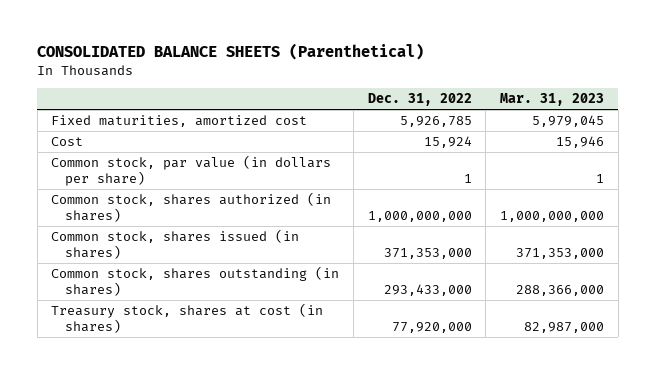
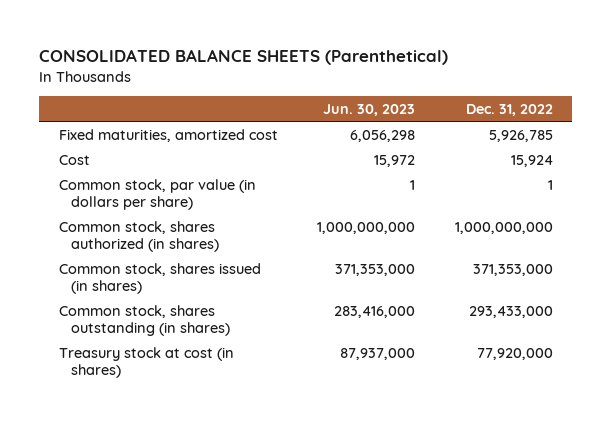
[500,93,605,107] Mar. 31, 2023 -> none
none -> [323,103,416,116] Jun. 30, 2023
[51,303,324,334] Treasury stock, shares at cost (in shares) -> [58,346,234,379] Treasury stock at cost (in shares)

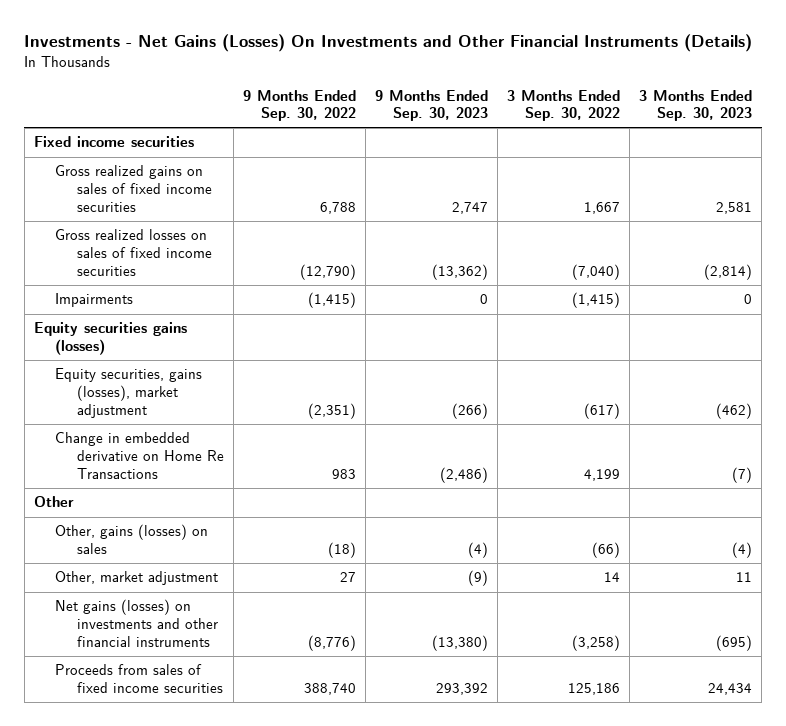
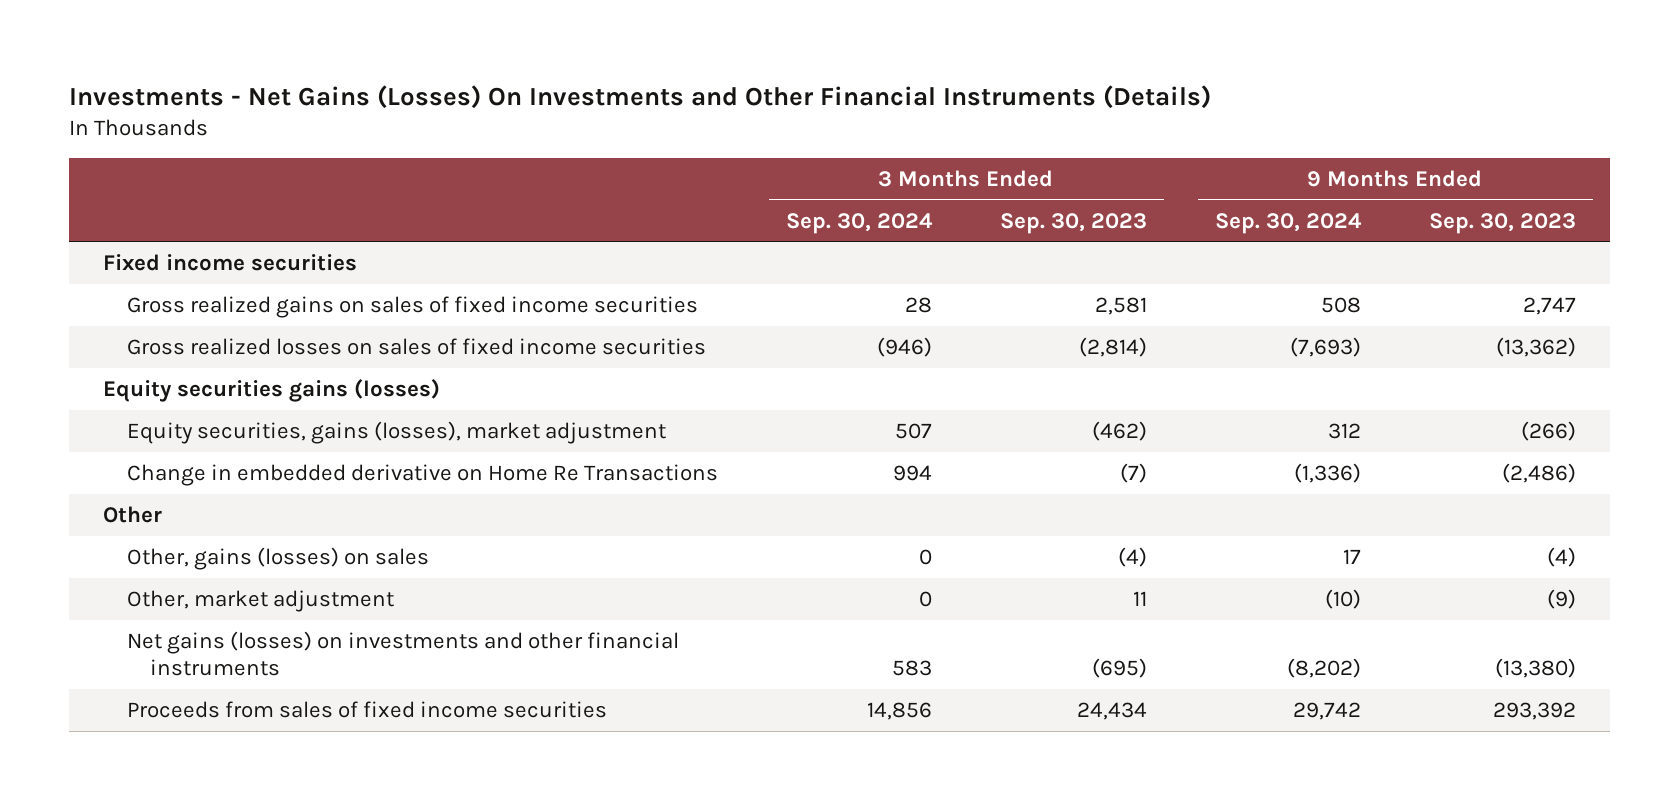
[242,89,356,122] 9 Months Ended Sep. 30, 2022 -> none
[507,89,621,122] 3 Months Ended Sep. 30, 2022 -> none
none -> [785,212,933,234] Sep. 30, 2024
none -> [1214,212,1362,234] Sep. 30, 2024
[55,293,134,308] Impairments -> none

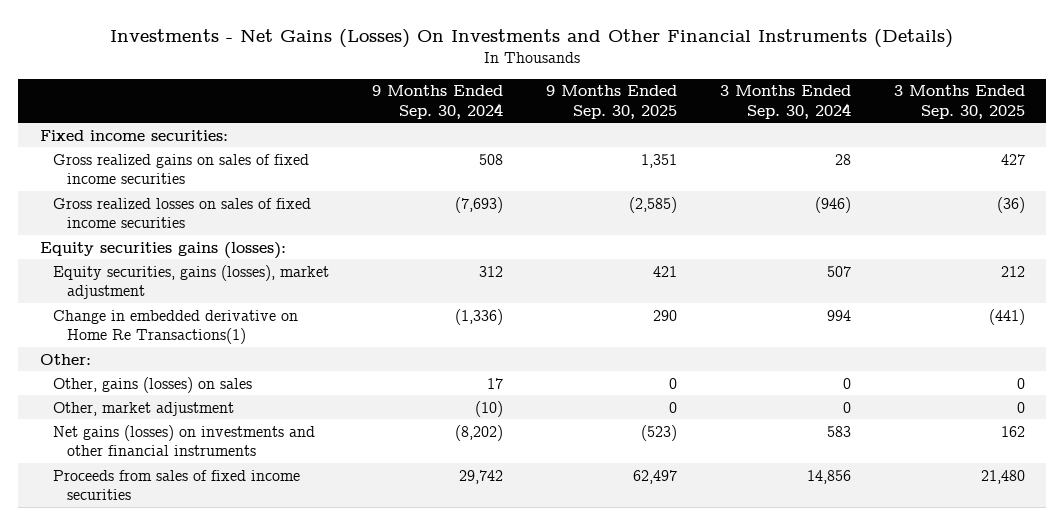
[999,212,1147,234] Sep. 30, 2023 -> none
[1428,212,1576,234] Sep. 30, 2023 -> none
none -> [545,85,677,119] 9 Months Ended Sep. 30, 2025
none -> [893,85,1025,119] 3 Months Ended Sep. 30, 2025
[103,253,358,271] Fixed income securities -> [39,129,228,141] Fixed income securities:
[103,378,441,402] Equity securities gains (losses) -> [39,241,286,259] Equity securities gains (losses):
[126,463,718,486] Change in embedded derivative on Home Re Transactions -> [53,309,299,344] Change in embedded derivative on Home Re Transactions(1)
[103,505,163,523] Other -> [39,353,91,365] Other:

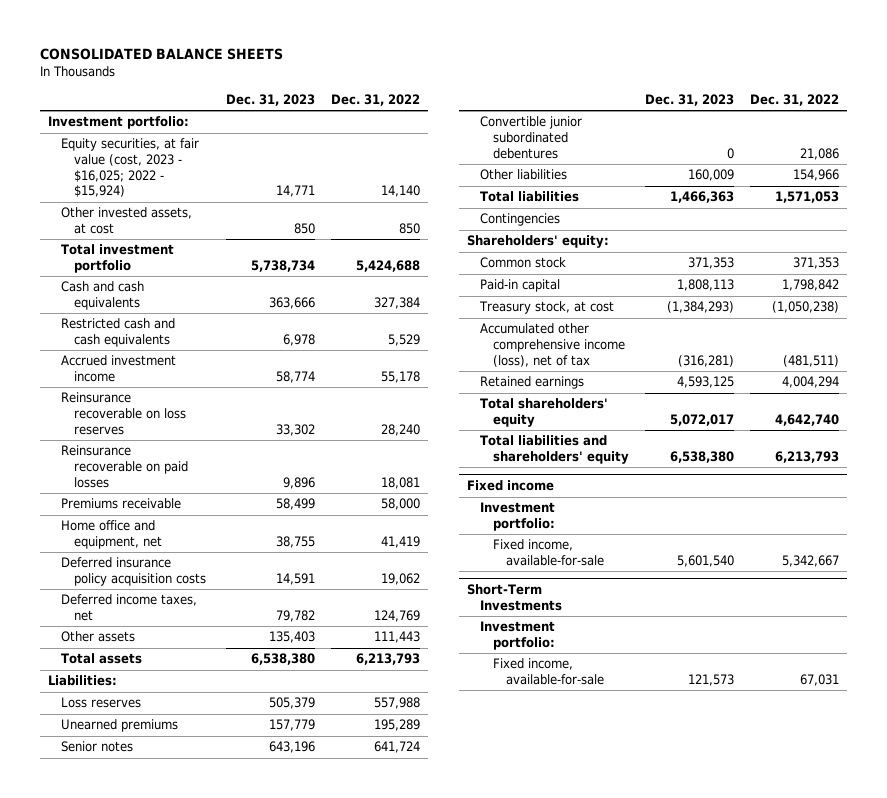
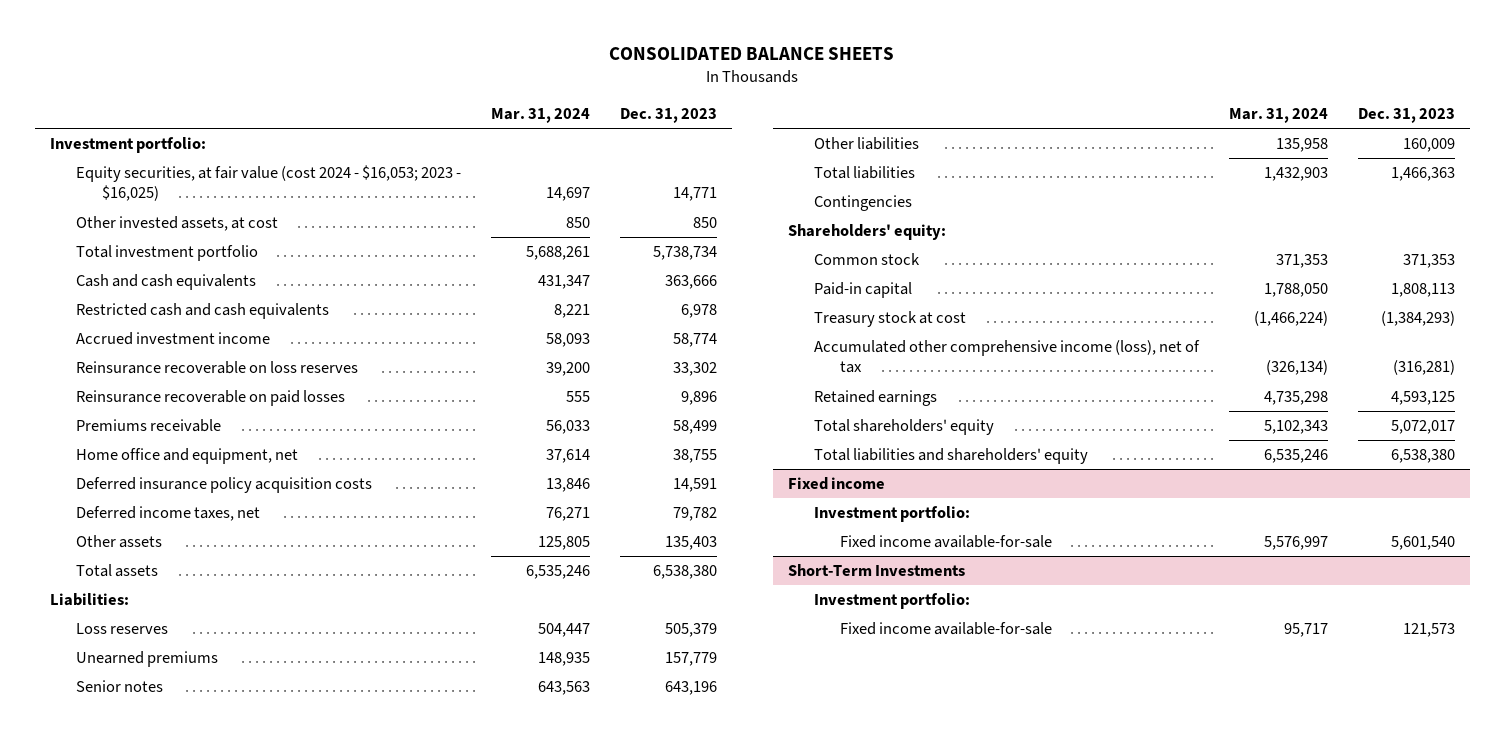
[330,93,420,106] Dec. 31, 2022 -> none
none -> [490,107,590,123] Mar. 31, 2024
[61,138,200,198] Equity securities, at fair value (cost, 2023 - $16,025; 2022 - $15,924) -> [75,165,461,202] Equity securities, at fair value (cost 2024 - $16,053; 2023 - $16,025)
[479,116,582,159] Convertible junior subordinated debentures -> none
[478,301,614,315] Treasury stock, at cost -> [813,311,966,328] Treasury stock at cost
[493,539,605,567] Fixed income, available-for-sale -> [839,535,1052,549] Fixed income available-for-sale
[493,658,605,686] Fixed income, available-for-sale -> [839,622,1052,636] Fixed income available-for-sale

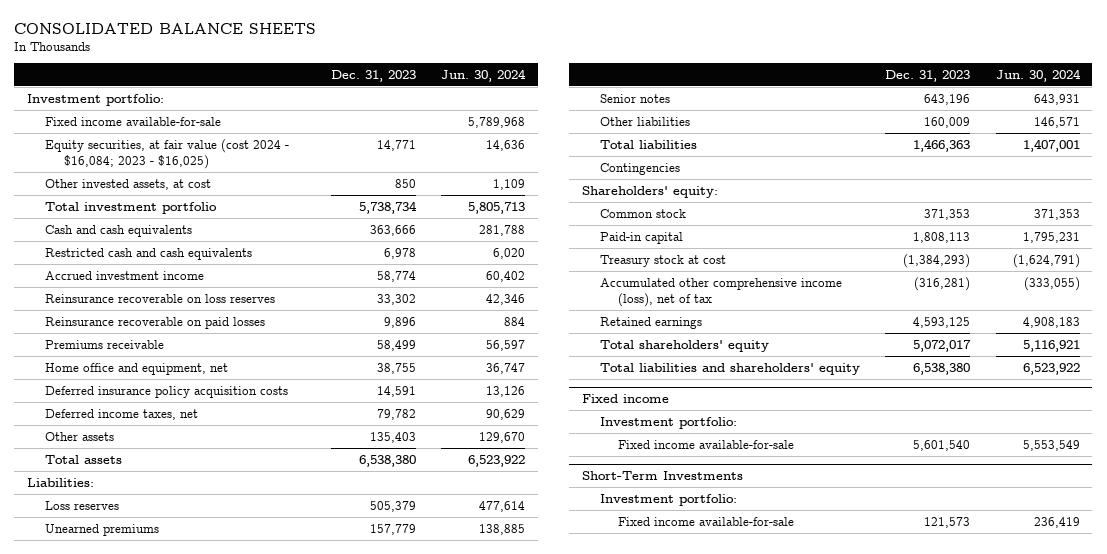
[490,107,590,123] Mar. 31, 2024 -> none
none -> [441,68,527,82] Jun. 30, 2024
none -> [45,116,222,126] Fixed income available-for-sale
[75,165,461,202] Equity securities, at fair value (cost 2024 - $16,053; 2023 - $16,025) -> [45,138,290,169] Equity securities, at fair value (cost 2024 - $16,084; 2023 - $16,025)

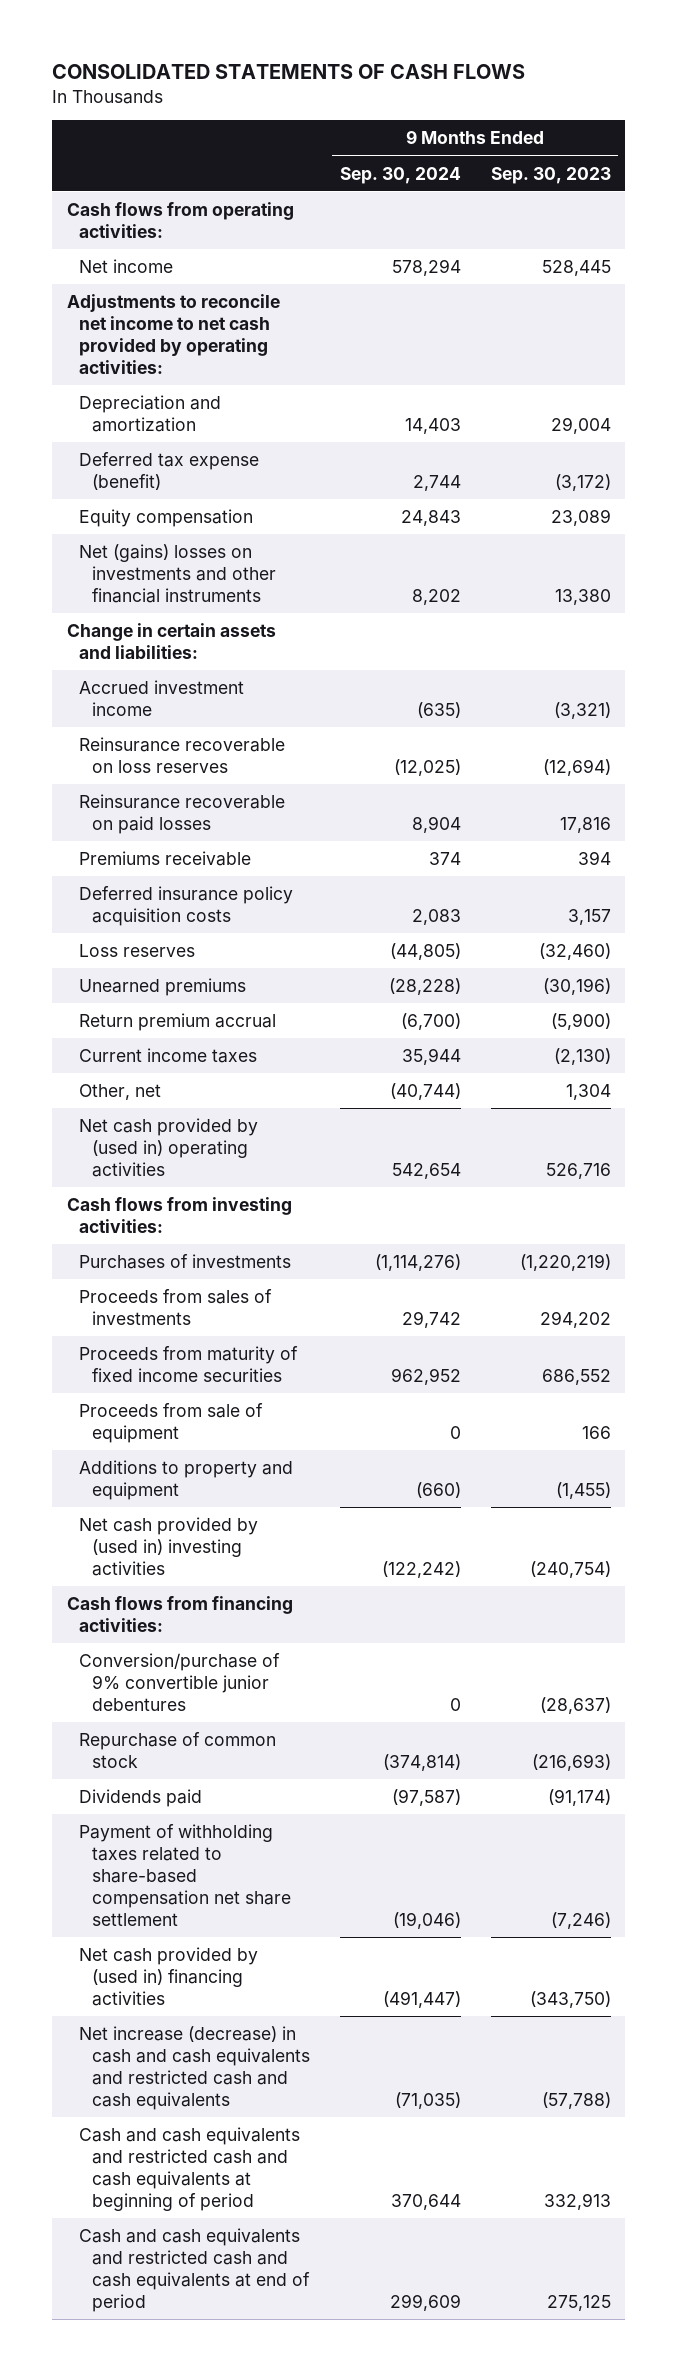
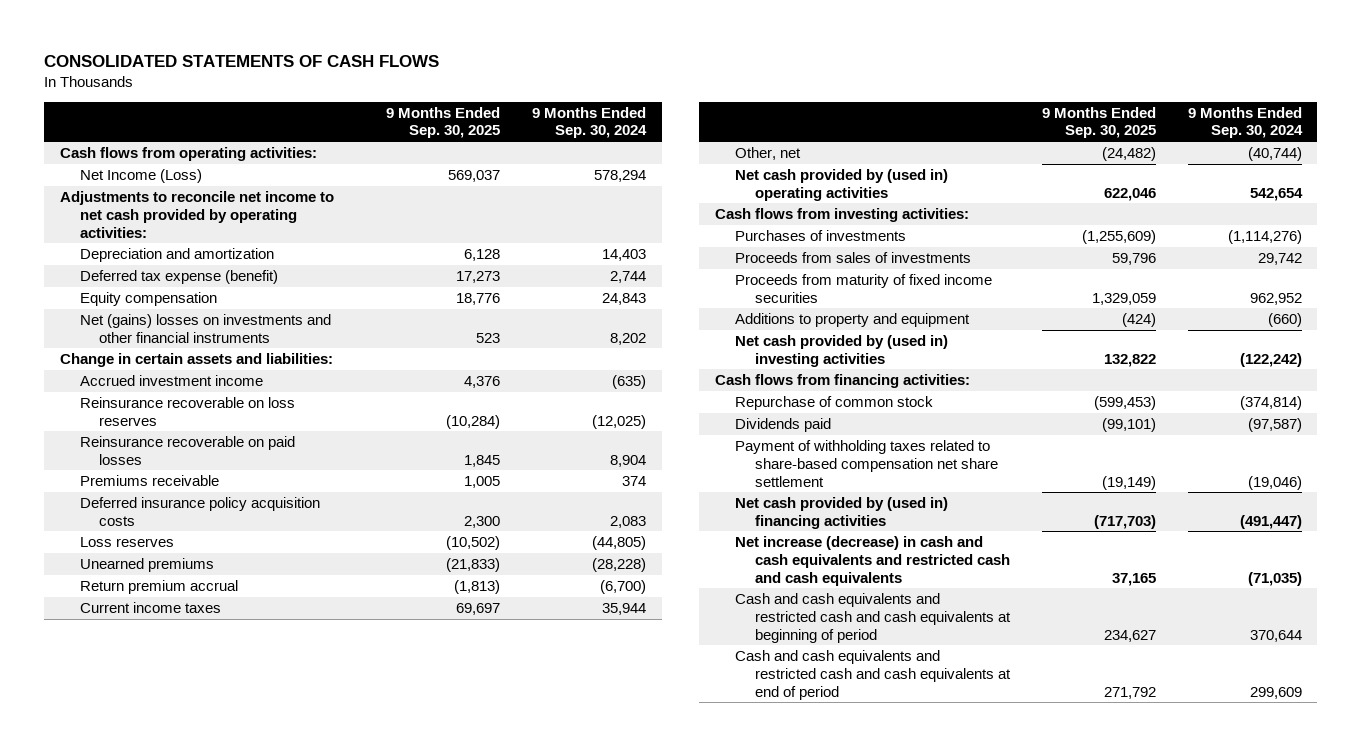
[490,166,611,184] Sep. 30, 2023 -> none
none -> [386,106,501,139] 9 Months Ended Sep. 30, 2025
[79,259,174,274] Net income -> [79,168,202,183] Net Income (Loss)
[79,1403,264,1444] Proceeds from sale of equipment -> none
[79,1653,281,1712] Conversion/purchase of 9% convertible junior debentures -> none

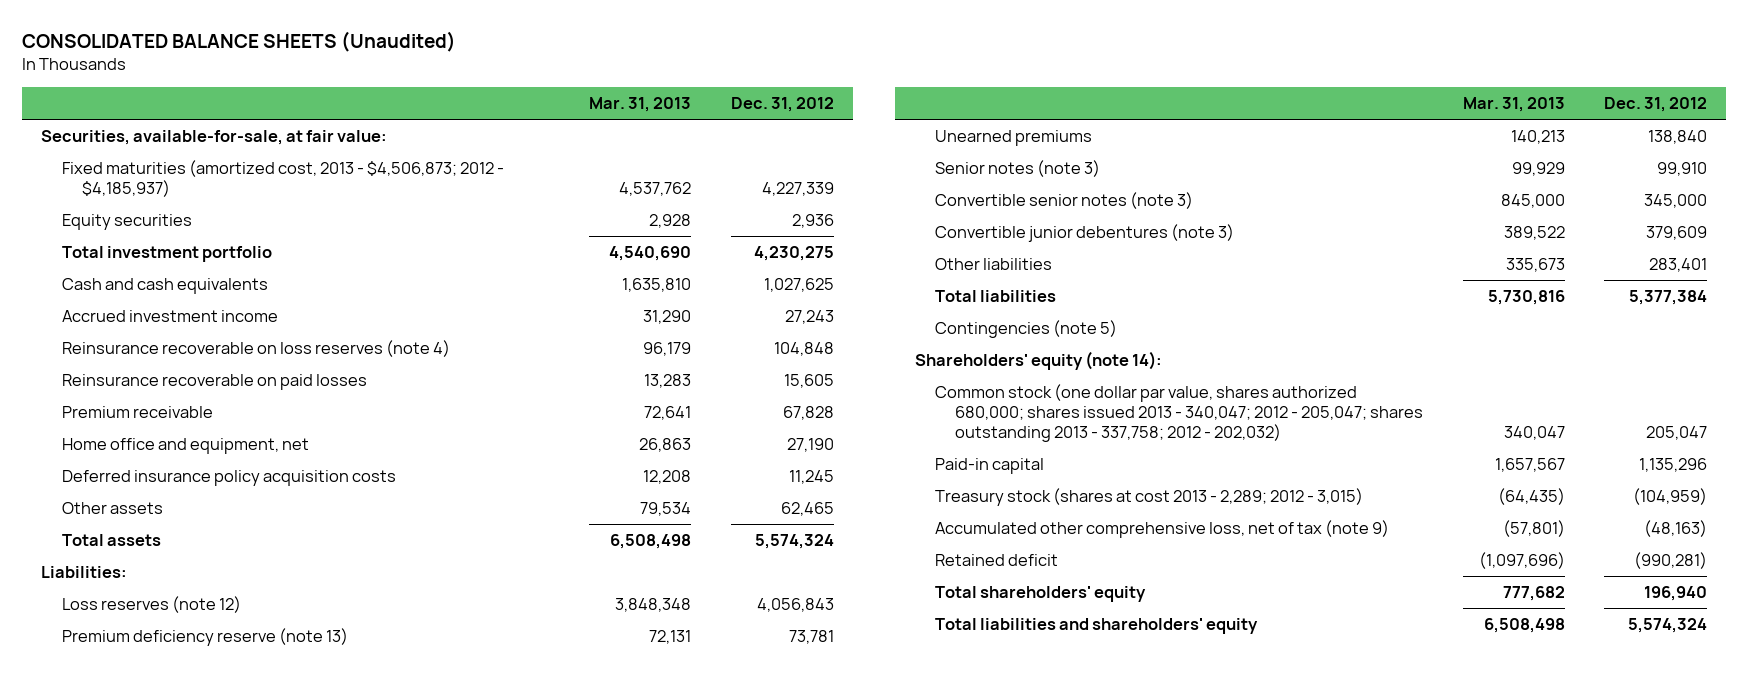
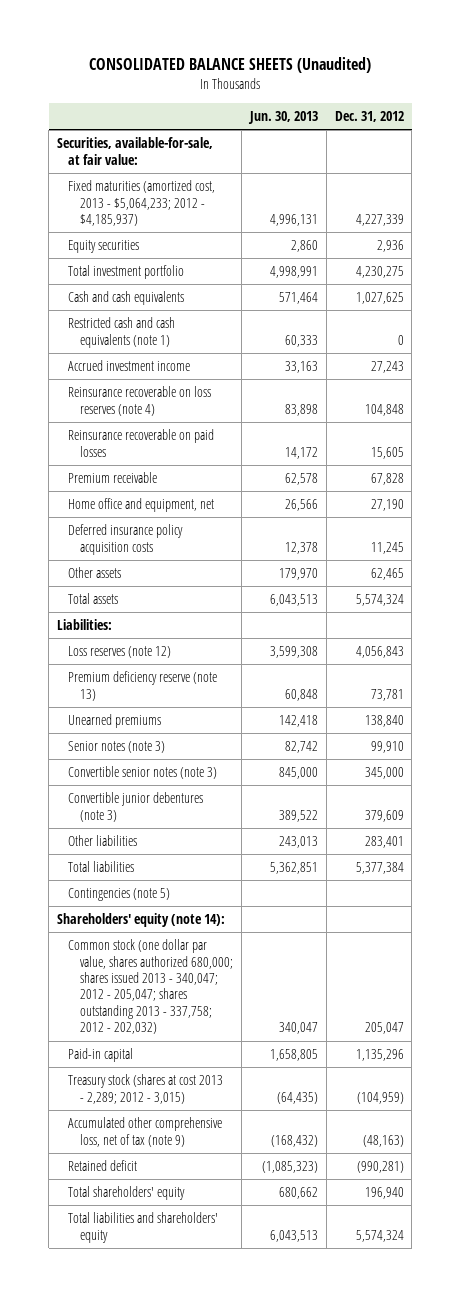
[589,97,692,113] Mar. 31, 2013 -> none
none -> [247,110,318,124] Jun. 30, 2013
[61,160,504,198] Fixed maturities (amortized cost, 2013 - $4,506,873; 2012 - $4,185,937) -> [68,180,216,227] Fixed maturities (amortized cost, 2013 - $5,064,233; 2012 - $4,185,937)
none -> [68,317,176,348] Restricted cash and cash equivalents (note 1)

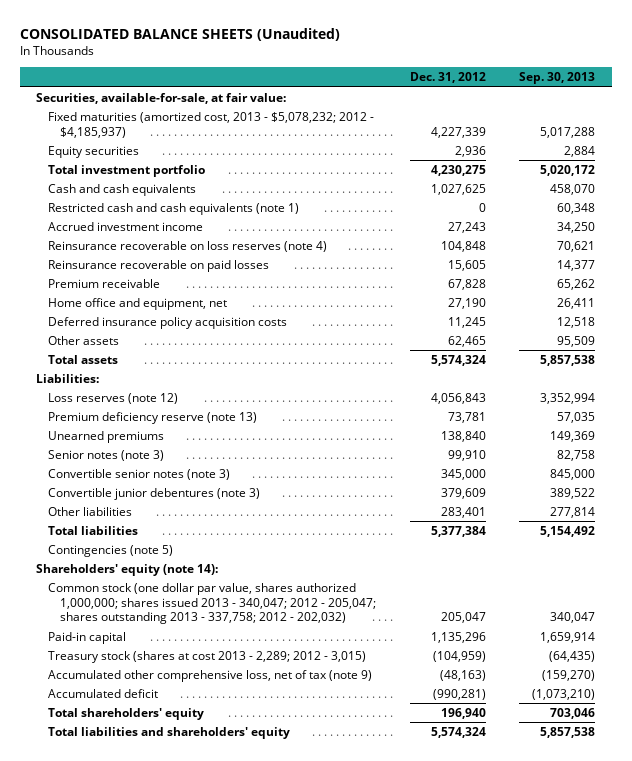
[247,110,318,124] Jun. 30, 2013 -> none
none -> [519,72,596,85] Sep. 30, 2013
[68,180,216,227] Fixed maturities (amortized cost, 2013 - $5,064,233; 2012 - $4,185,937) -> [48,112,375,138] Fixed maturities (amortized cost, 2013 - $5,078,232; 2012 - $4,185,937)
[68,939,234,1035] Common stock (one dollar par value, shares authorized 680,000; shares issued 2013 - 340,047; 2012 - 205,047; shares outstanding 2013 - 337,758; 2012 - 202,032) -> [48,583,376,625] Common stock (one dollar par value, shares authorized 1,000,000; shares issued 2013 - 340,047; 2012 - 205,047; shares outstanding 2013 - 337,758; 2012 - 202,032)
[68,1160,138,1172] Retained deficit -> [48,689,159,699] Accumulated deficit

